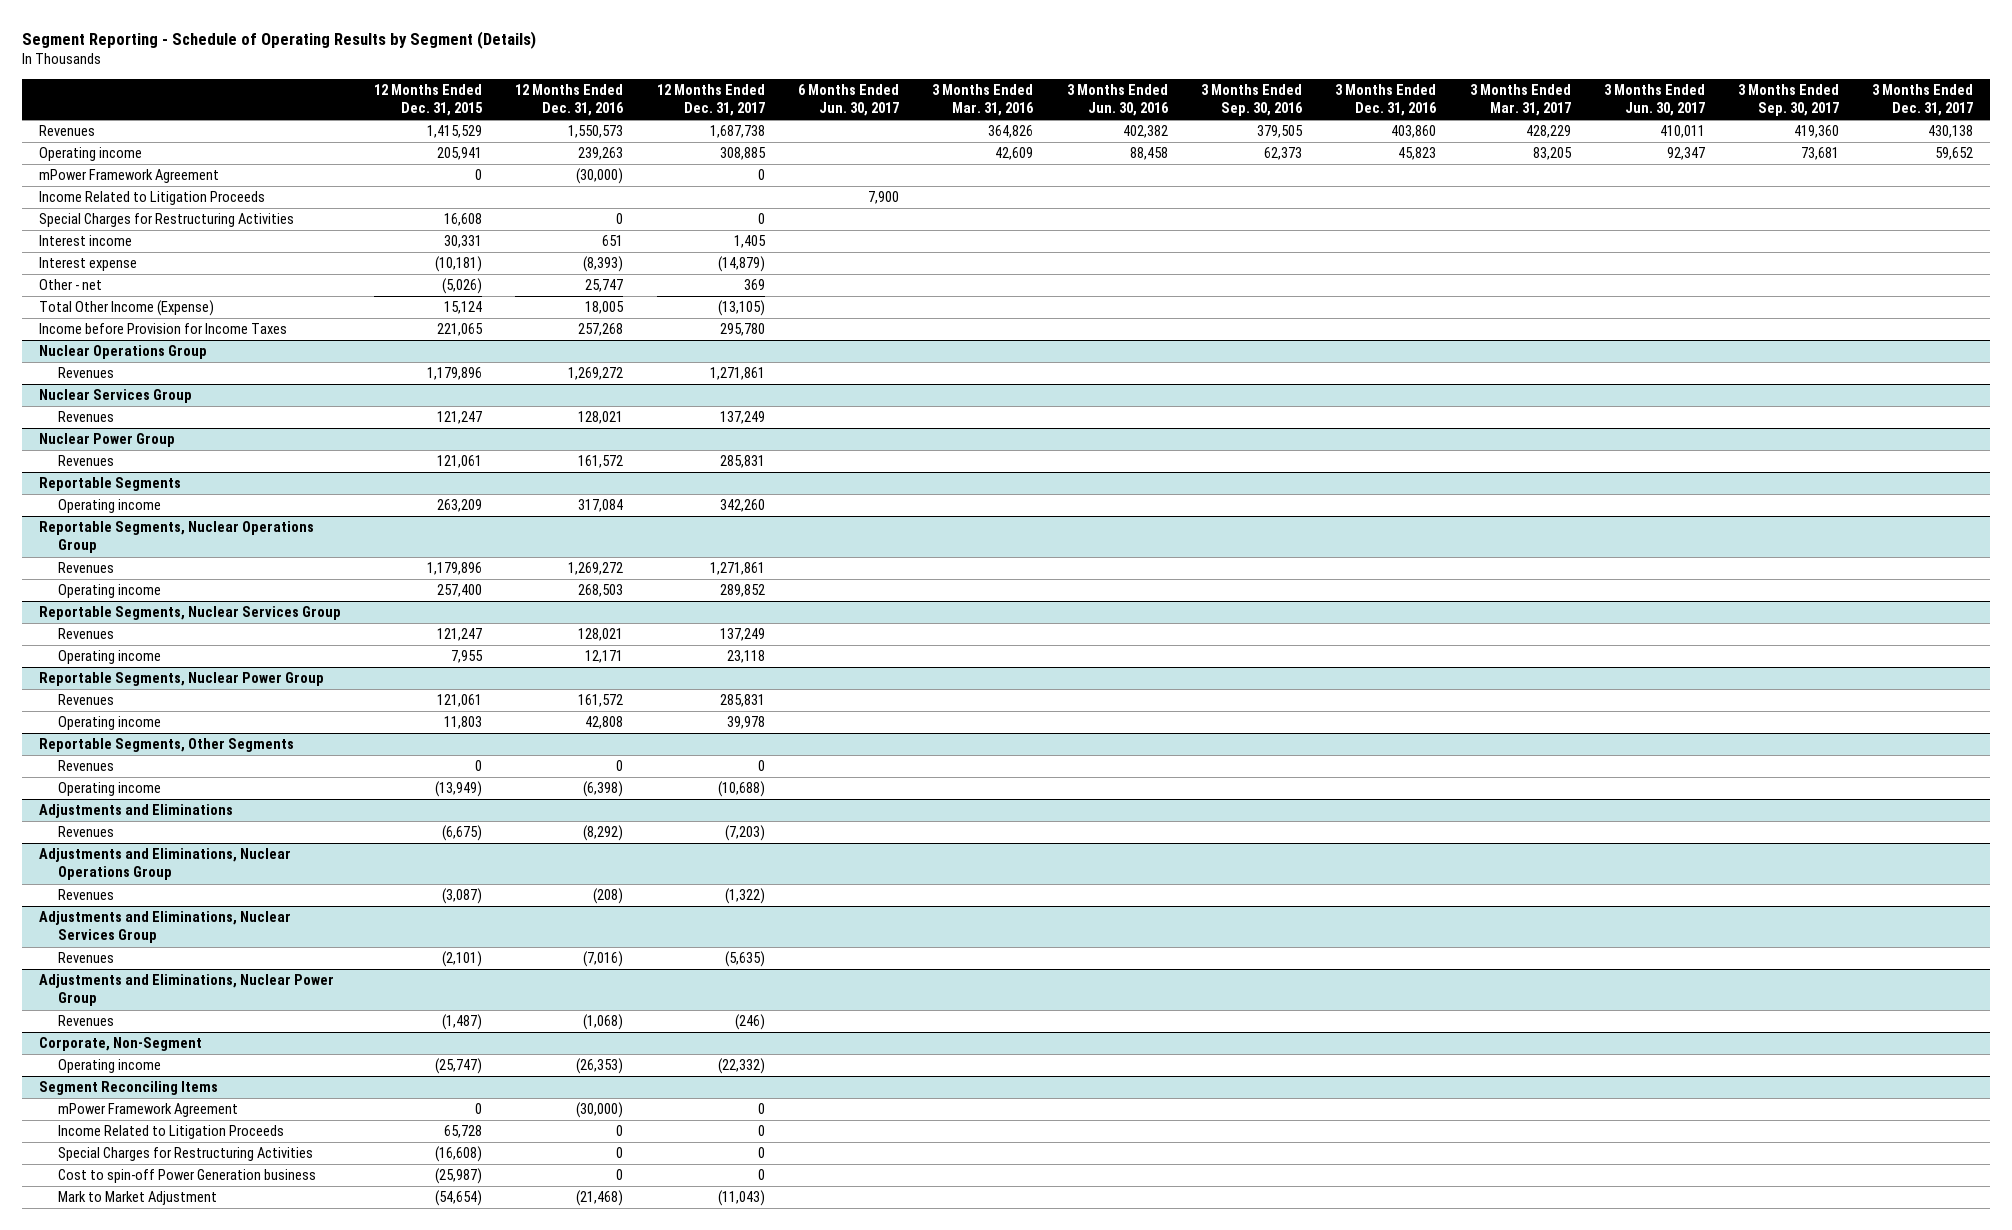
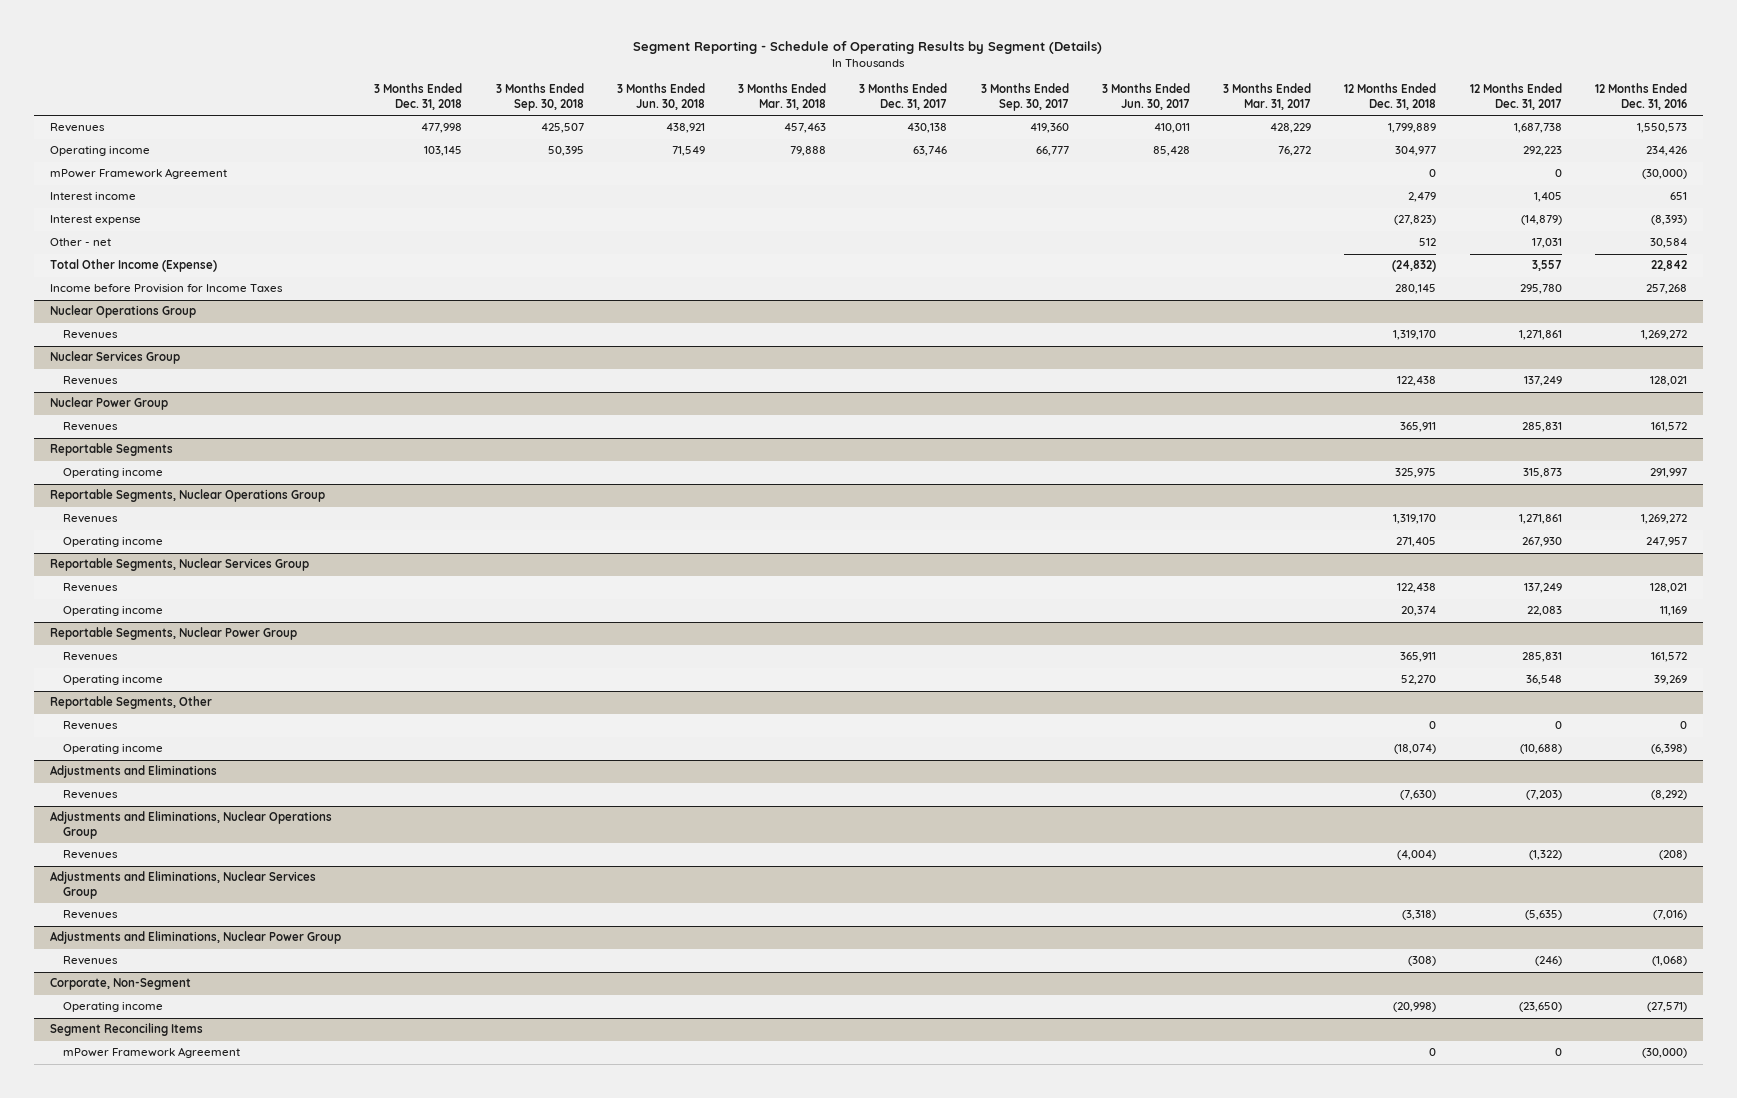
[374,84,484,117] 12 Months Ended Dec. 31, 2015 -> none
[798,84,900,117] 6 Months Ended Jun. 30, 2017 -> none
[932,84,1035,117] 3 Months Ended Mar. 31, 2016 -> none
[1066,84,1169,117] 3 Months Ended Jun. 30, 2016 -> none
[1200,84,1303,117] 3 Months Ended Sep. 30, 2016 -> none
[1335,84,1438,117] 3 Months Ended Dec. 31, 2016 -> none
none -> [374,83,463,110] 3 Months Ended Dec. 31, 2018
none -> [495,83,584,111] 3 Months Ended Sep. 30, 2018
none -> [616,83,705,110] 3 Months Ended Jun. 30, 2018
none -> [738,83,827,110] 3 Months Ended Mar. 31, 2018
none -> [1344,83,1437,110] 12 Months Ended Dec. 31, 2018
[578,147,624,161] 239,263 -> [1645,146,1687,157] 234,426
[719,147,766,161] 308,885 -> [1522,146,1562,157] 292,223
[1532,147,1572,161] 83,205 -> [1278,146,1312,157] 76,272
[1666,147,1705,161] 92,347 -> [1152,146,1190,157] 85,428
[1801,147,1840,161] 73,681 -> [1035,146,1069,157] 66,777
[1935,147,1974,161] 59,652 -> [913,146,948,157] 63,746
[38,191,265,206] Income Related to Litigation Proceeds -> none
[38,213,294,228] Special Charges for Restructuring Activities -> none
[585,279,624,293] 25,747 -> [1649,238,1687,249] 30,584
[743,279,765,291] 369 -> [1531,238,1562,249] 17,031
[585,301,625,315] 18,005 -> [1650,260,1687,272] 22,842
[717,300,765,317] (13,105) -> [1531,260,1562,272] 3,557
[578,499,624,513] 317,084 -> [1649,468,1687,479] 291,997
[719,499,765,513] 342,260 -> [1522,468,1562,479] 315,873
[578,584,624,598] 268,503 -> [1645,537,1687,548] 247,957
[719,584,765,598] 289,852 -> [1521,537,1562,548] 267,930
[585,650,624,664] 12,171 -> [1659,606,1687,617] 11,169
[726,650,765,664] 23,118 -> [1526,606,1562,617] 22,083
[585,716,624,730] 42,808 -> [1653,675,1687,686] 39,269
[726,716,765,730] 39,978 -> [1525,675,1562,686] 36,548
[38,738,294,753] Reportable Segments, Other Segments -> [50,696,213,710] Reportable Segments, Other
[576,1058,624,1075] (26,353) -> [1646,1002,1687,1013] (27,571)
[717,1058,765,1075] (22,332) -> [1518,1002,1562,1013] (23,650)
[57,1125,284,1140] Income Related to Litigation Proceeds -> none
[57,1147,313,1162] Special Charges for Restructuring Activities -> none
[57,1169,316,1184] Cost to spin-off Power Generation business -> none
[57,1191,217,1206] Mark to Market Adjustment -> none

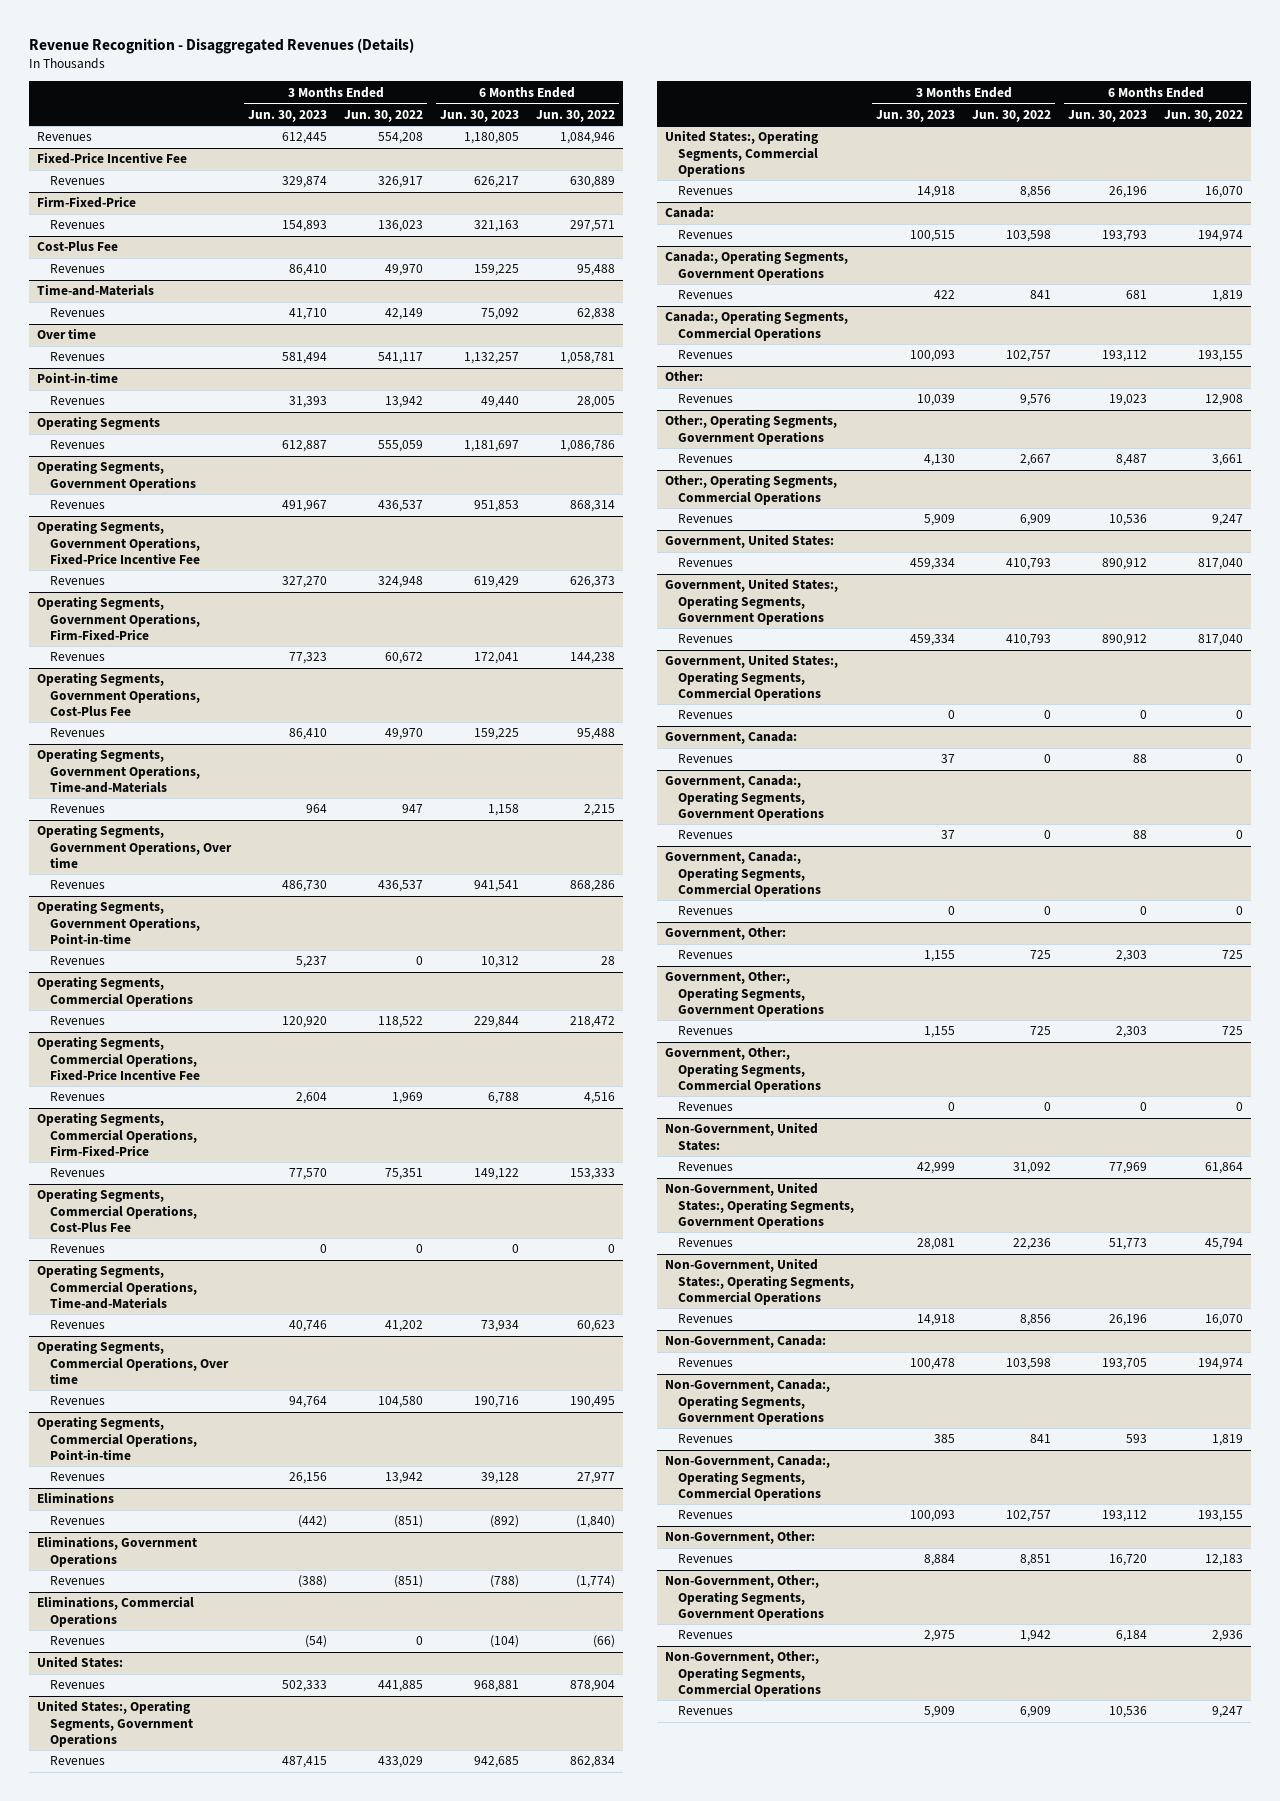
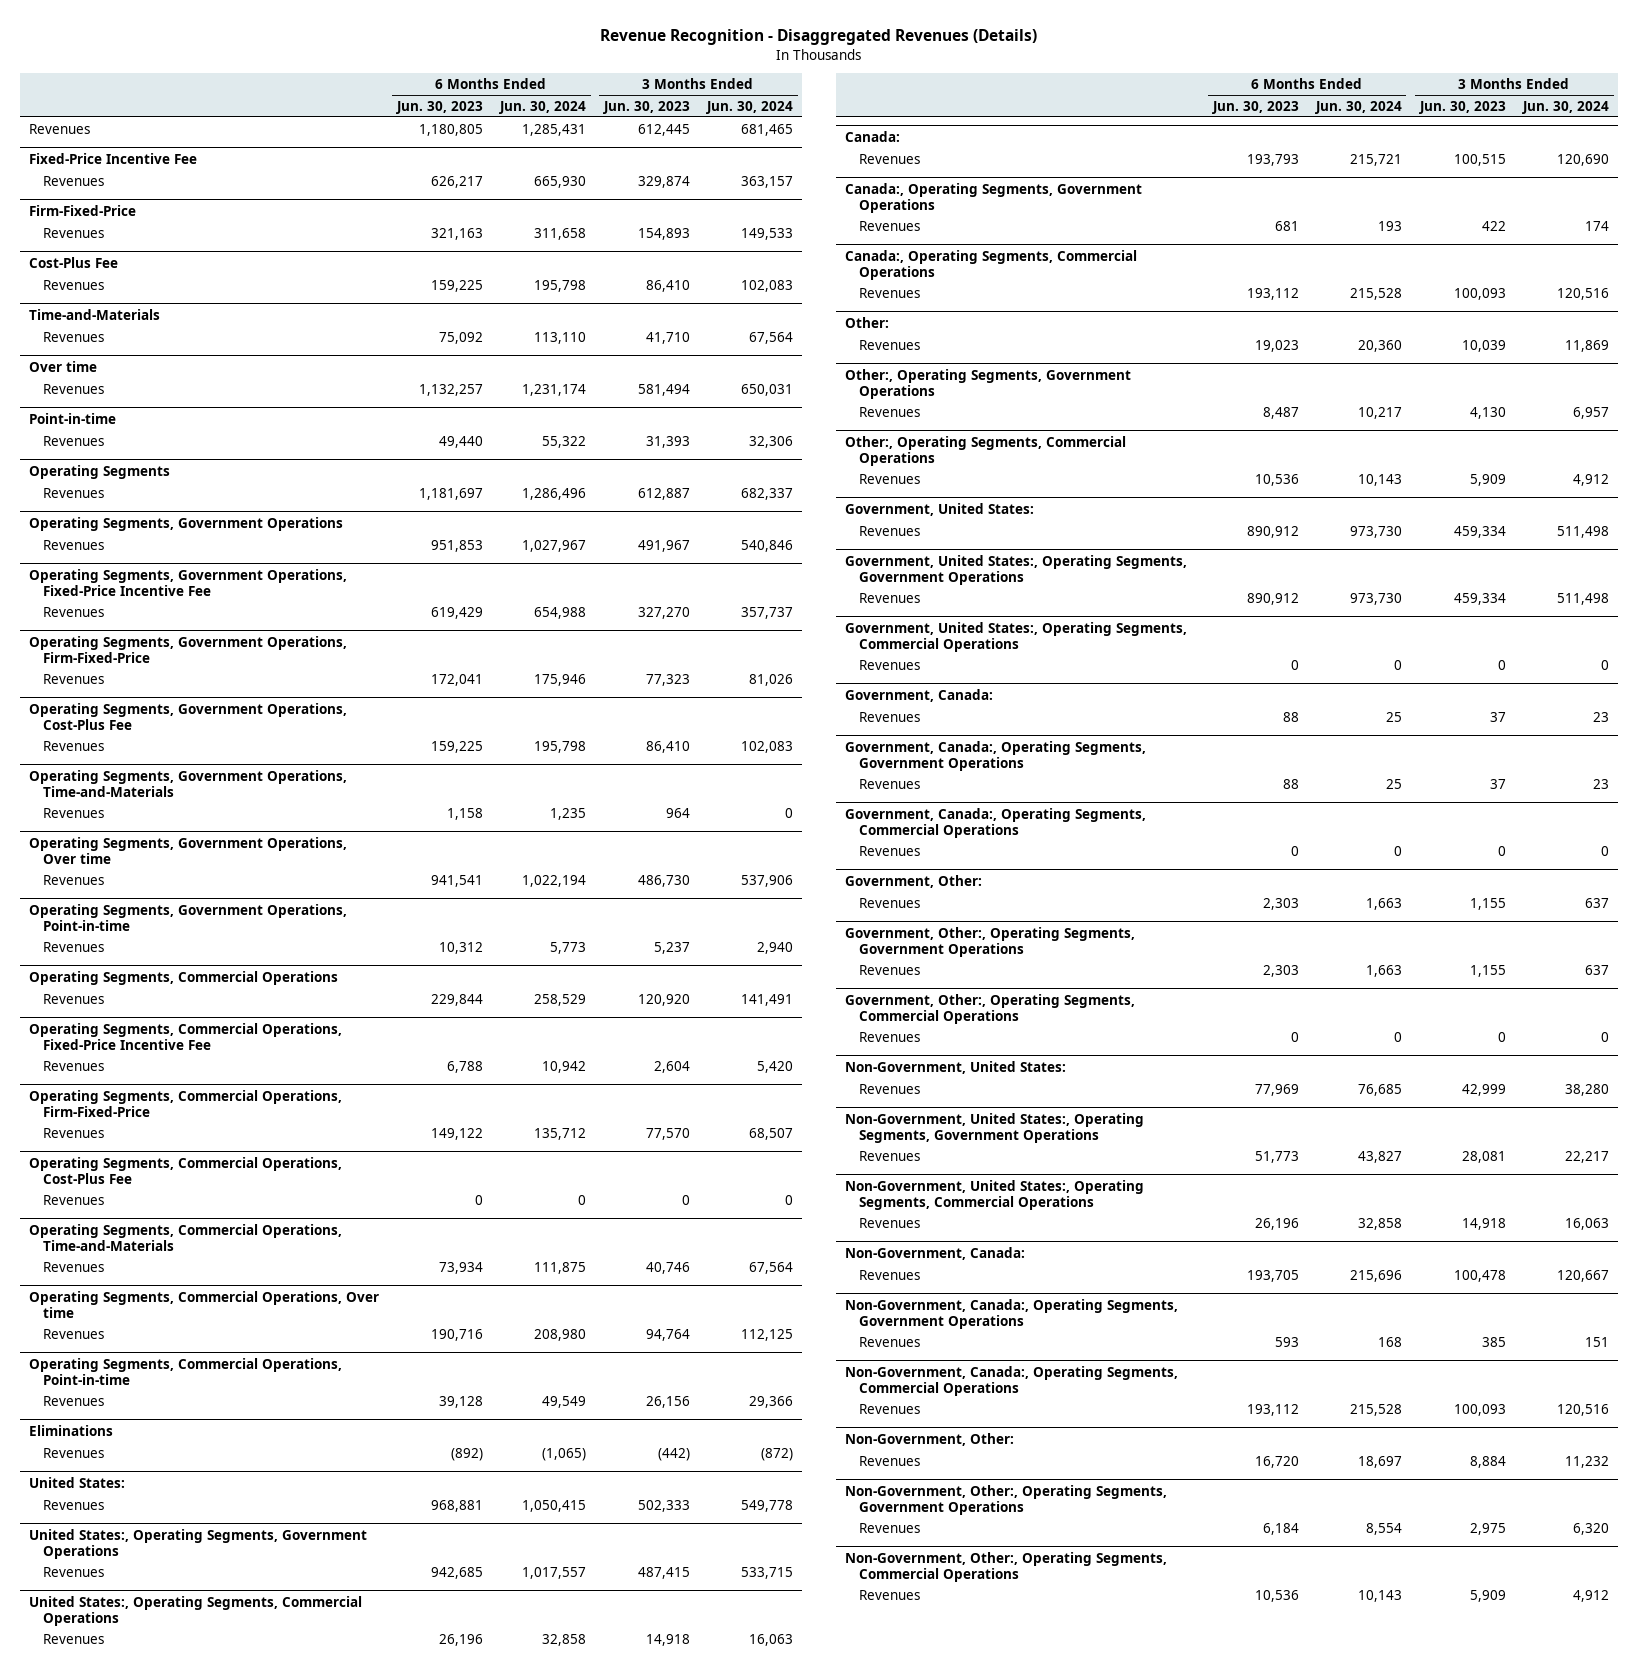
[344,109,424,122] Jun. 30, 2022 -> none
[535,109,615,122] Jun. 30, 2022 -> none
none -> [499,100,587,114] Jun. 30, 2024
none -> [706,100,794,114] Jun. 30, 2024
[37,1536,198,1567] Eliminations, Government Operations -> none
[50,1576,106,1586] Revenues -> none
[37,1596,195,1627] Eliminations, Commercial Operations -> none
[50,1636,106,1646] Revenues -> none

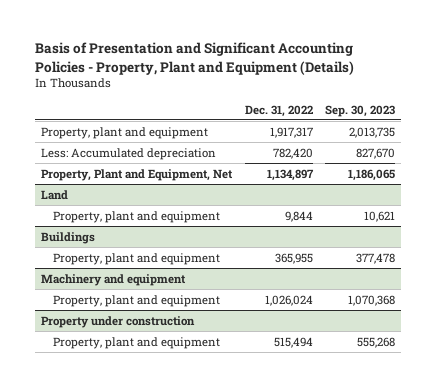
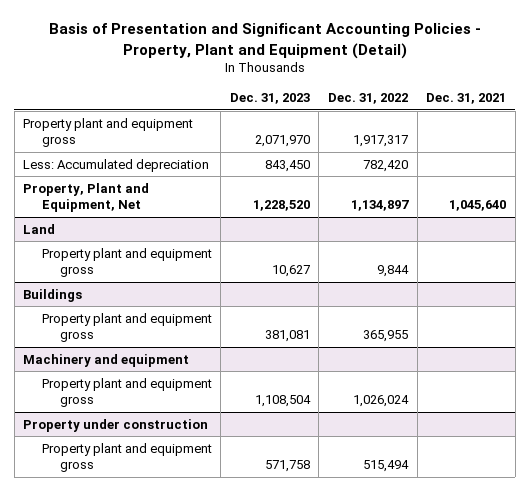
[35,42,355,75] Basis of Presentation and Significant Accounting Policies - Property, Plant and Equipment (Details) -> [48,23,481,59] Basis of Presentation and Significant Accounting Policies - Property, Plant and Equipment (Detail)
[324,104,395,117] Sep. 30, 2023 -> none
none -> [229,93,310,105] Dec. 31, 2023
none -> [426,93,507,105] Dec. 31, 2021
[41,126,209,139] Property, plant and equipment -> [23,117,194,148] Property plant and equipment gross
[52,210,220,223] Property, plant and equipment -> [41,247,212,278] Property plant and equipment gross
[52,252,220,265] Property, plant and equipment -> [41,312,212,343] Property plant and equipment gross
[52,294,220,307] Property, plant and equipment -> [41,377,212,408] Property plant and equipment gross
[52,336,220,349] Property, plant and equipment -> [41,442,212,473] Property plant and equipment gross

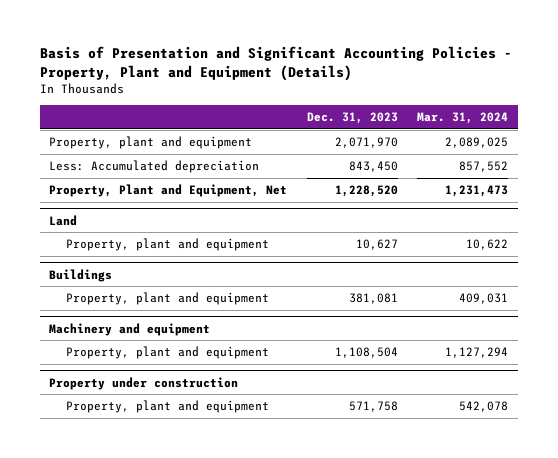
[48,23,481,59] Basis of Presentation and Significant Accounting Policies - Property, Plant and Equipment (Detail) -> [39,46,512,82] Basis of Presentation and Significant Accounting Policies - Property, Plant and Equipment (Details)
[328,93,409,105] Dec. 31, 2022 -> none
[426,93,507,105] Dec. 31, 2021 -> none
none -> [417,112,509,125] Mar. 31, 2024
[23,117,194,148] Property plant and equipment gross -> [49,135,253,149] Property, plant and equipment
[41,247,212,278] Property plant and equipment gross -> [66,237,270,251] Property, plant and equipment
[41,312,212,343] Property plant and equipment gross -> [66,291,270,305] Property, plant and equipment
[41,377,212,408] Property plant and equipment gross -> [66,345,270,359] Property, plant and equipment
[41,442,212,473] Property plant and equipment gross -> [66,399,270,413] Property, plant and equipment

